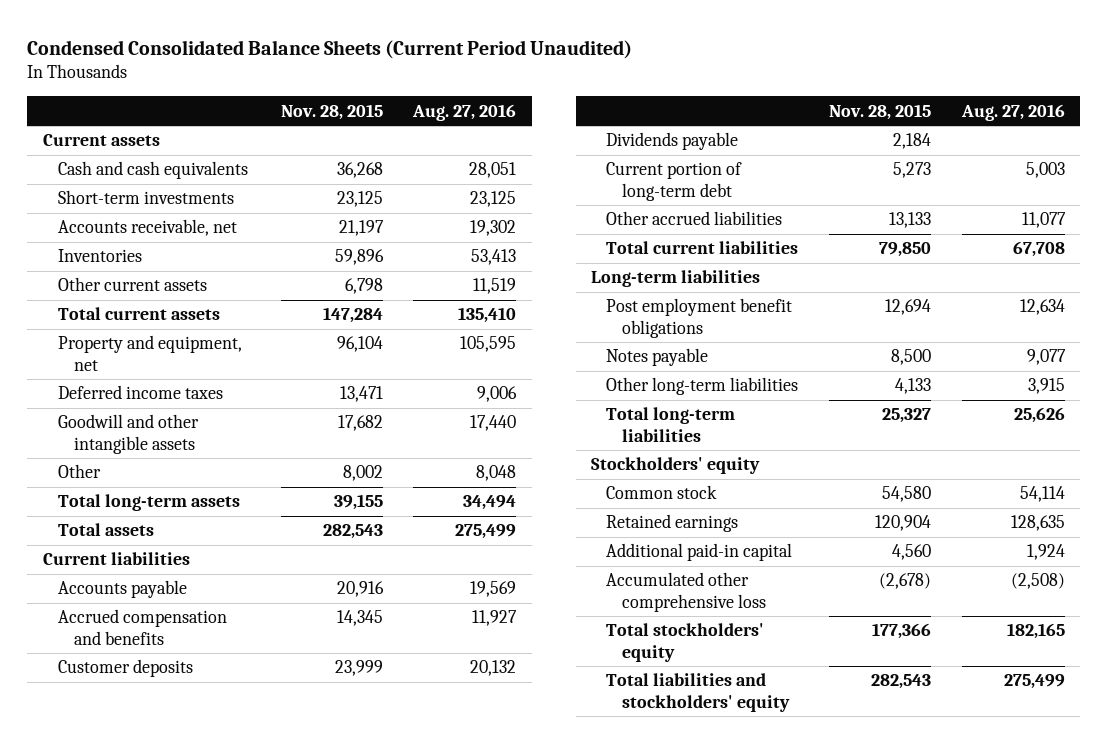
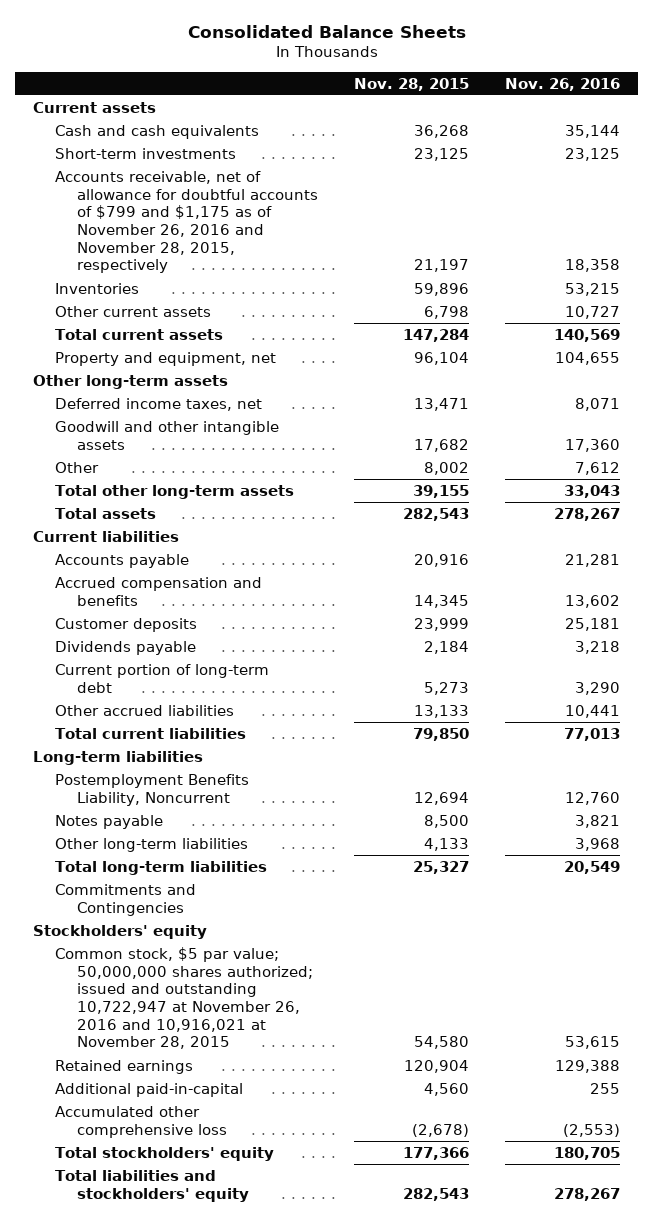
[27,39,633,59] Condensed Consolidated Balance Sheets (Current Period Unaudited) -> [187,24,466,38] Consolidated Balance Sheets
[412,103,517,121] Aug. 27, 2016 -> none
none -> [504,77,620,91] Nov. 26, 2016
[58,219,238,237] Accounts receivable, net -> [54,170,318,274] Accounts receivable, net of allowance for doubtful accounts of $799 and $1,175 as of November 26, 2016 and November 28, 2015, respectively
none -> [33,374,229,389] Other long-term assets
[58,385,224,400] Deferred income taxes -> [54,397,262,411] Deferred income taxes, net
[58,494,241,512] Total long-term assets -> [54,484,294,499] Total other long-term assets
[606,298,793,338] Post employment benefit obligations -> [54,773,249,806] Postemployment Benefits Liability, Noncurrent
none -> [54,883,196,916] Commitments and Contingencies
[606,485,718,500] Common stock -> [54,946,313,1050] Common stock, $5 par value; 50,000,000 shares authorized; issued and outstanding 10,722,947 at November 26, 2016 and 10,916,021 at November 28, 2015
[606,543,793,562] Additional paid-in capital -> [54,1082,243,1097] Additional paid-in-capital

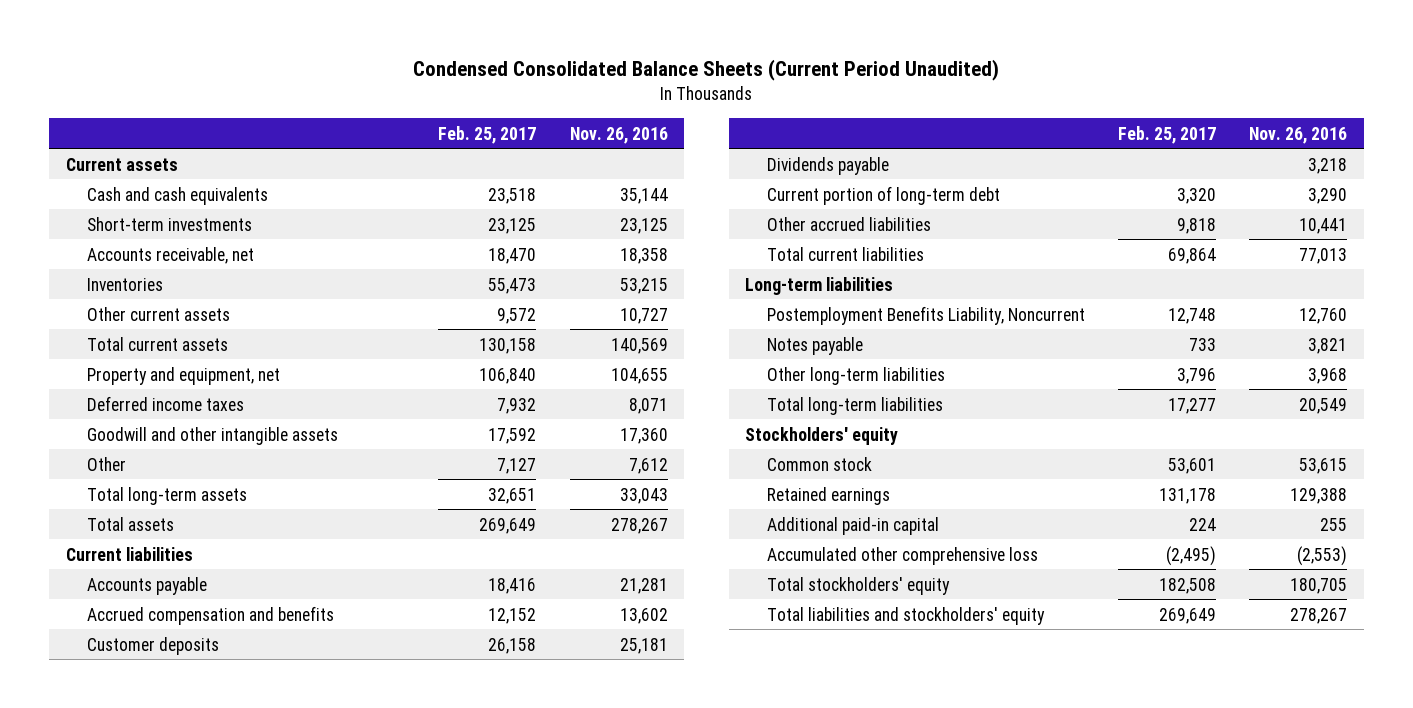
[187,24,466,38] Consolidated Balance Sheets -> [413,59,1000,82] Condensed Consolidated Balance Sheets (Current Period Unaudited)
[353,77,469,91] Nov. 28, 2015 -> none
none -> [438,125,537,144] Feb. 25, 2017
[54,170,318,274] Accounts receivable, net of allowance for doubtful accounts of $799 and $1,175 as of November 26, 2016 and November 28, 2015, respectively -> [87,246,255,264] Accounts receivable, net
[33,374,229,389] Other long-term assets -> none
[54,397,262,411] Deferred income taxes, net -> [87,395,245,411] Deferred income taxes
[54,484,294,499] Total other long-term assets -> [87,486,248,505] Total long-term assets
[54,883,196,916] Commitments and Contingencies -> none
[54,946,313,1050] Common stock, $5 par value; 50,000,000 shares authorized; issued and outstanding 10,722,947 at November 26, 2016 and 10,916,021 at November 28, 2015 -> [766,456,872,471] Common stock
[54,1082,243,1097] Additional paid-in-capital -> [766,516,939,535] Additional paid-in capital

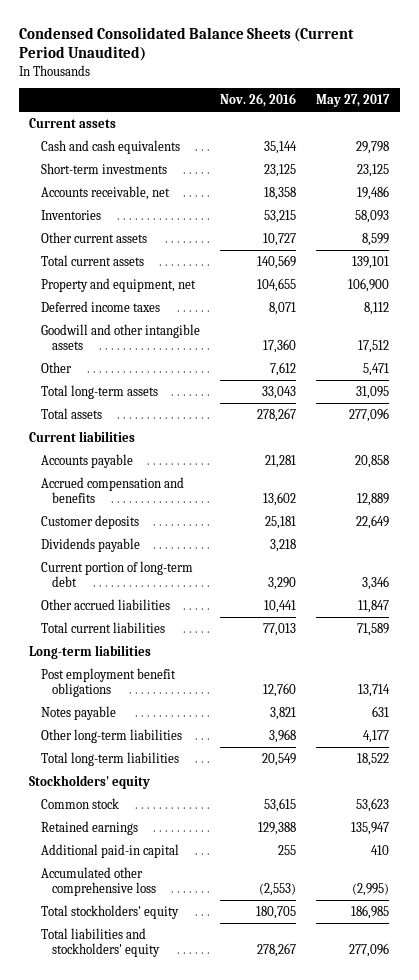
[438,125,537,144] Feb. 25, 2017 -> none
none -> [316,93,391,107] May 27, 2017
[766,305,1085,325] Postemployment Benefits Liability, Noncurrent -> [40,667,176,697] Post employment benefit obligations

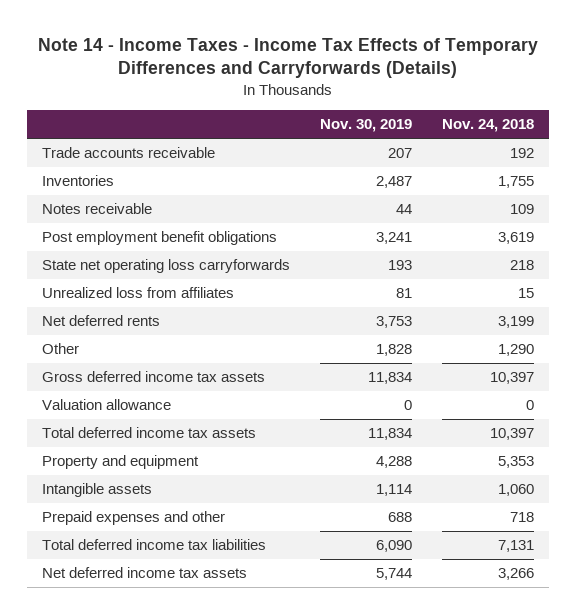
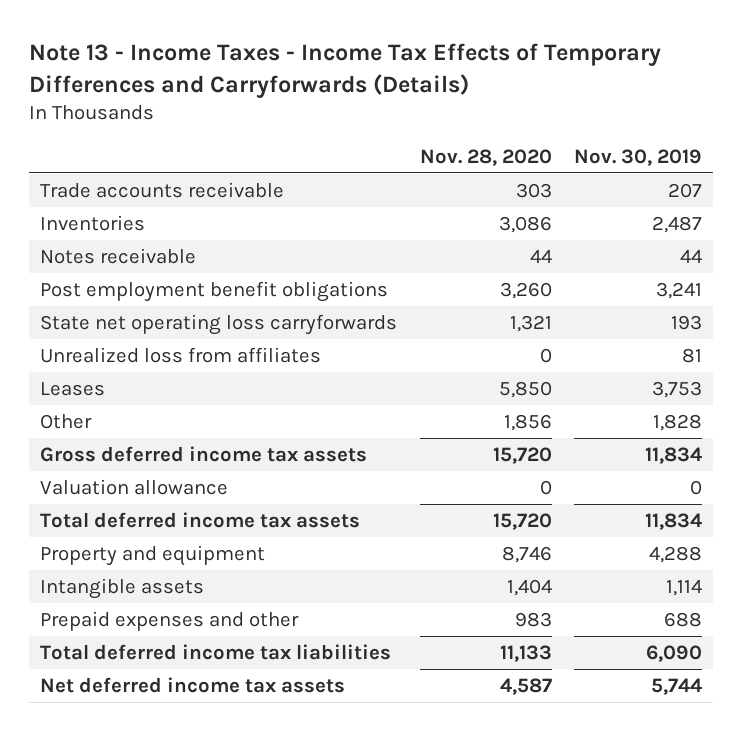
[38,37,539,79] Note 14 - Income Taxes - Income Tax Effects of Temporary Differences and Carryforwards (Details) -> [28,43,661,98] Note 13 - Income Taxes - Income Tax Effects of Temporary Differences and Carryforwards (Details)
[442,119,535,133] Nov. 24, 2018 -> none
none -> [419,148,552,166] Nov. 28, 2020
[42,315,161,327] Net deferred rents -> [40,382,106,397] Leases

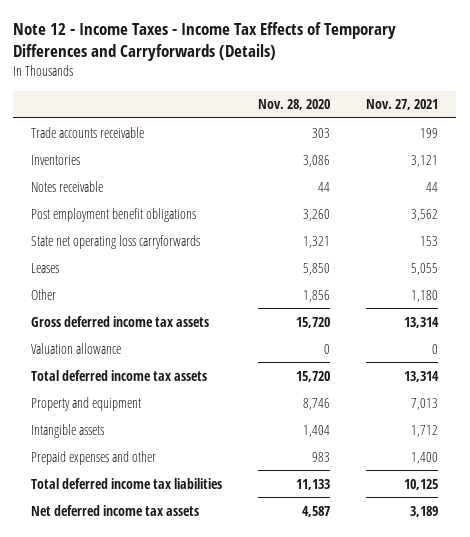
[28,43,661,98] Note 13 - Income Taxes - Income Tax Effects of Temporary Differences and Carryforwards (Details) -> [13,22,397,62] Note 12 - Income Taxes - Income Tax Effects of Temporary Differences and Carryforwards (Details)
[574,148,703,166] Nov. 30, 2019 -> none
none -> [366,99,439,111] Nov. 27, 2021
[40,347,322,364] Unrealized loss from affiliates -> none

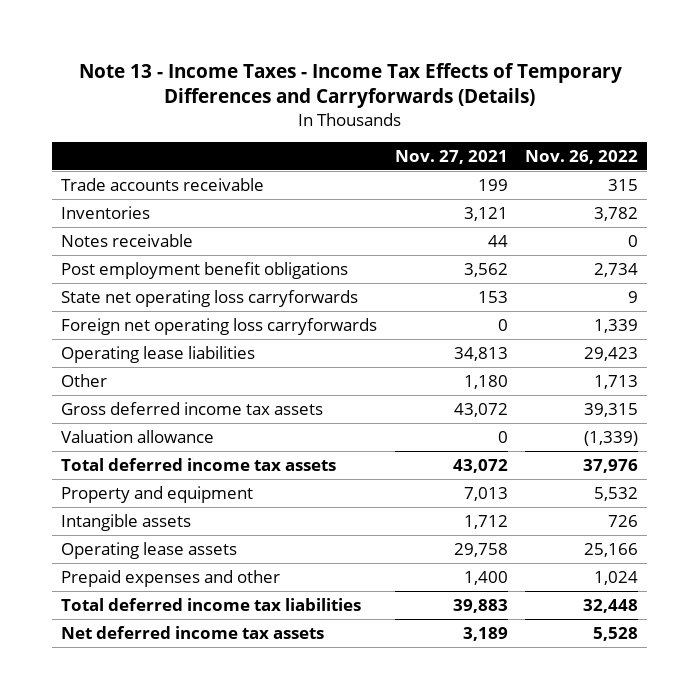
[13,22,397,62] Note 12 - Income Taxes - Income Tax Effects of Temporary Differences and Carryforwards (Details) -> [78,62,622,109] Note 13 - Income Taxes - Income Tax Effects of Temporary Differences and Carryforwards (Details)
[258,99,331,111] Nov. 28, 2020 -> none
none -> [525,149,639,164] Nov. 26, 2022
[31,262,60,273] Leases -> none
none -> [61,317,378,335] Foreign net operating loss carryforwards
none -> [61,345,256,363] Operating lease liabilities
[404,316,440,328] 13,314 -> [453,402,508,417] 43,072
[404,370,440,382] 13,314 -> [452,458,508,473] 43,072
none -> [61,541,238,559] Operating lease assets
[404,478,439,490] 10,125 -> [452,598,508,613] 39,883

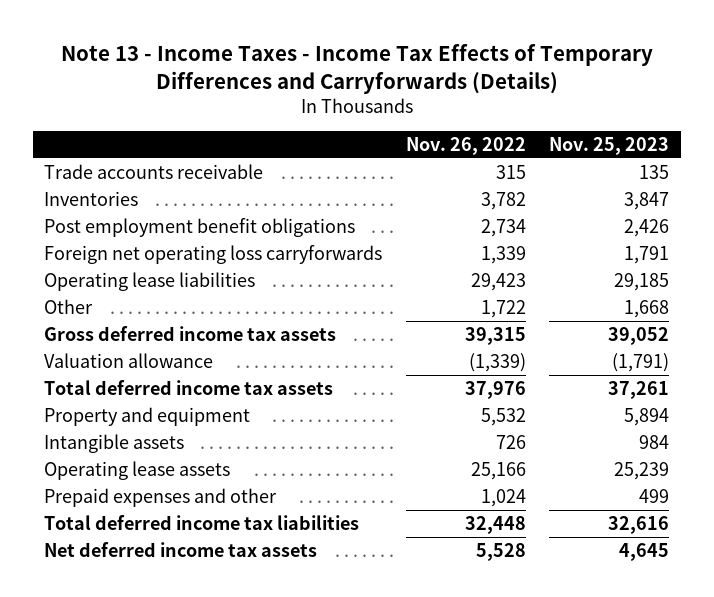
[394,149,508,164] Nov. 27, 2021 -> none
none -> [549,136,670,155] Nov. 25, 2023
[61,233,194,247] Notes receivable -> none
[61,289,359,307] State net operating loss carryforwards -> none
[594,374,639,389] 1,713 -> [480,300,526,319] 1,722

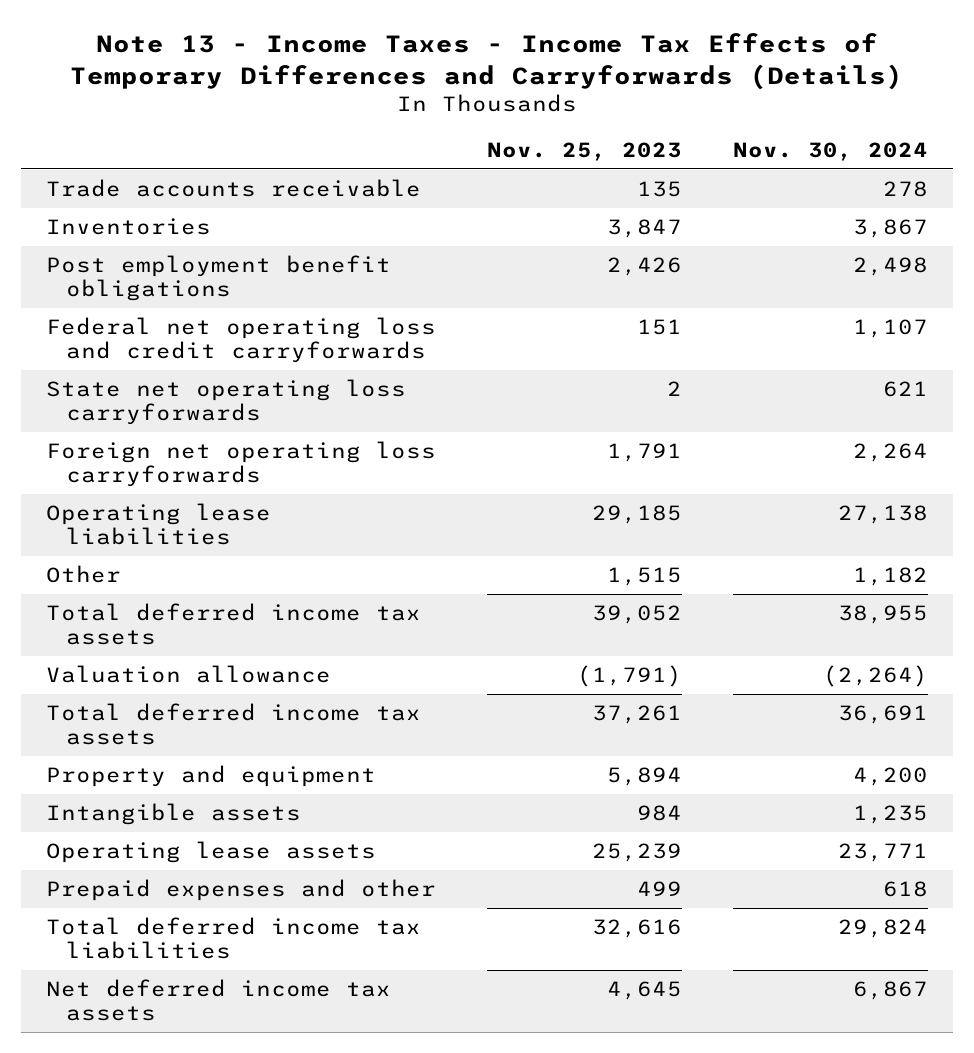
[405,136,526,155] Nov. 26, 2022 -> none
none -> [732,142,928,162] Nov. 30, 2024
none -> [45,316,436,364] Federal net operating loss and credit carryforwards
none -> [45,378,406,426] State net operating loss carryforwards
[624,300,670,319] 1,668 -> [606,566,682,586] 1,515
[44,326,337,342] Gross deferred income tax assets -> [45,602,421,646] Total deferred income tax assets

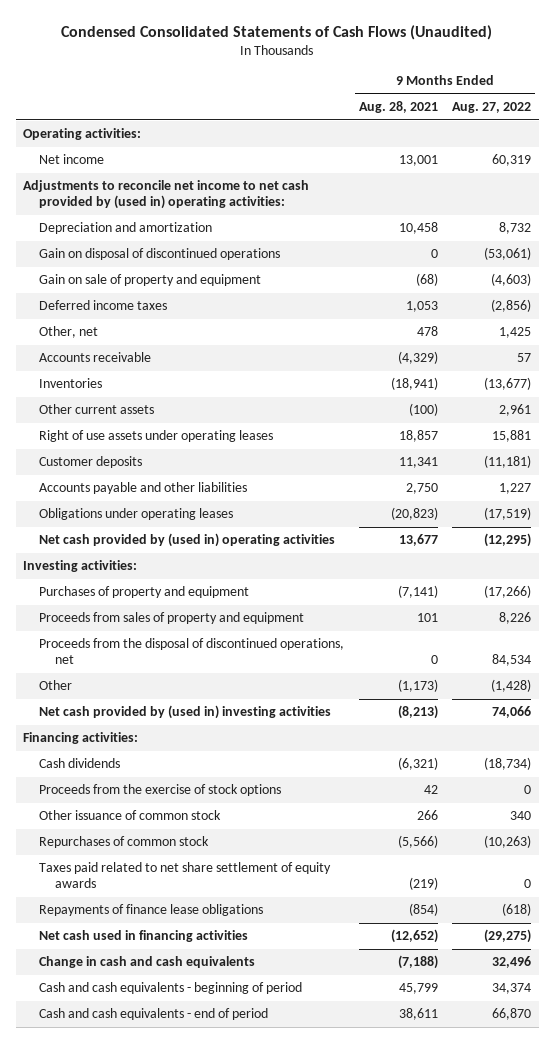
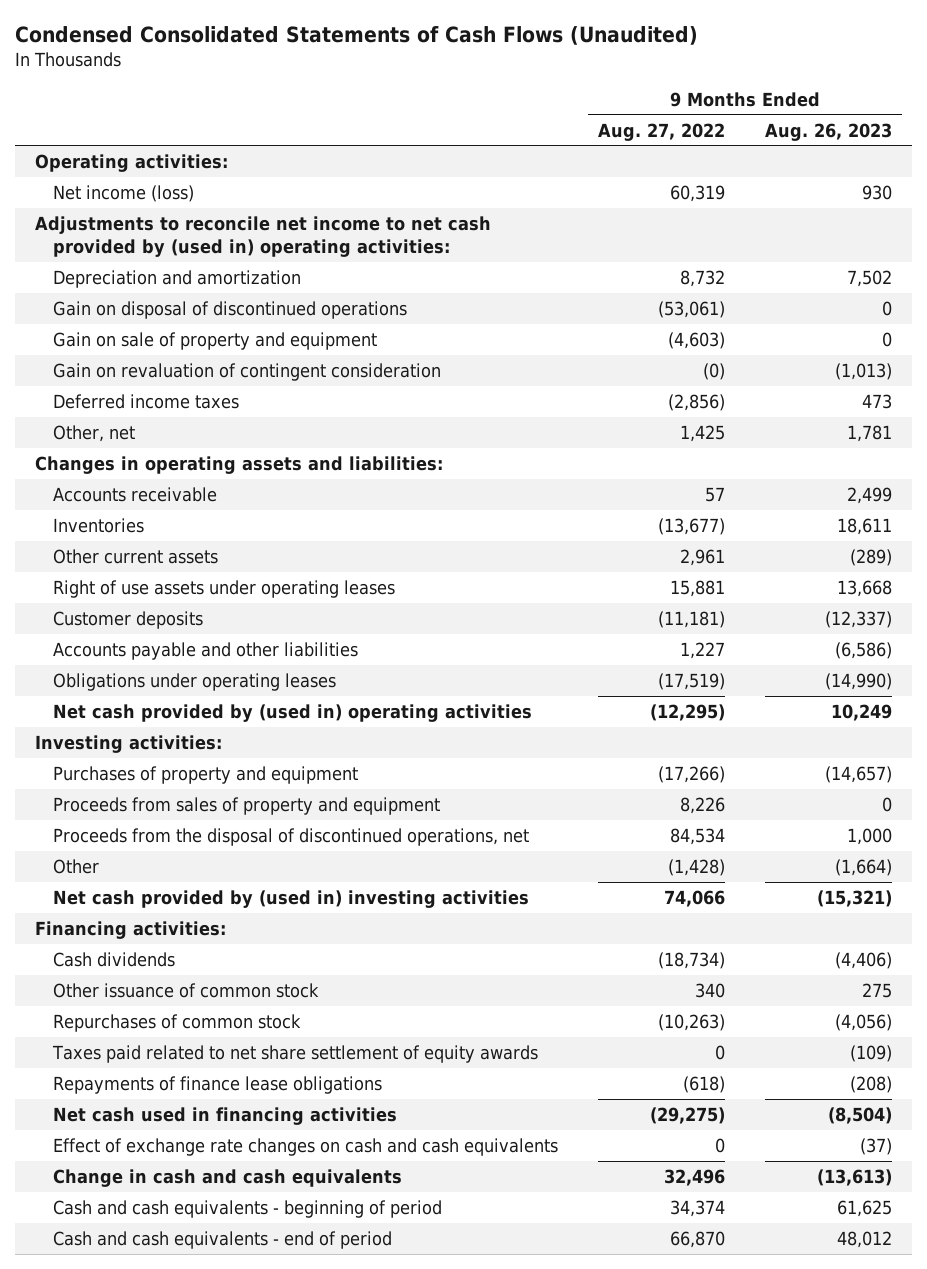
[358,101,438,114] Aug. 28, 2021 -> none
none -> [764,122,892,141] Aug. 26, 2023
[39,154,105,165] Net income -> [52,184,194,202] Net income (loss)
none -> [52,362,441,381] Gain on revaluation of contingent consideration
none -> [34,455,443,474] Changes in operating assets and liabilities:
[39,784,282,797] Proceeds from the exercise of stock options -> none
none -> [52,1137,558,1156] Effect of exchange rate changes on cash and cash equivalents

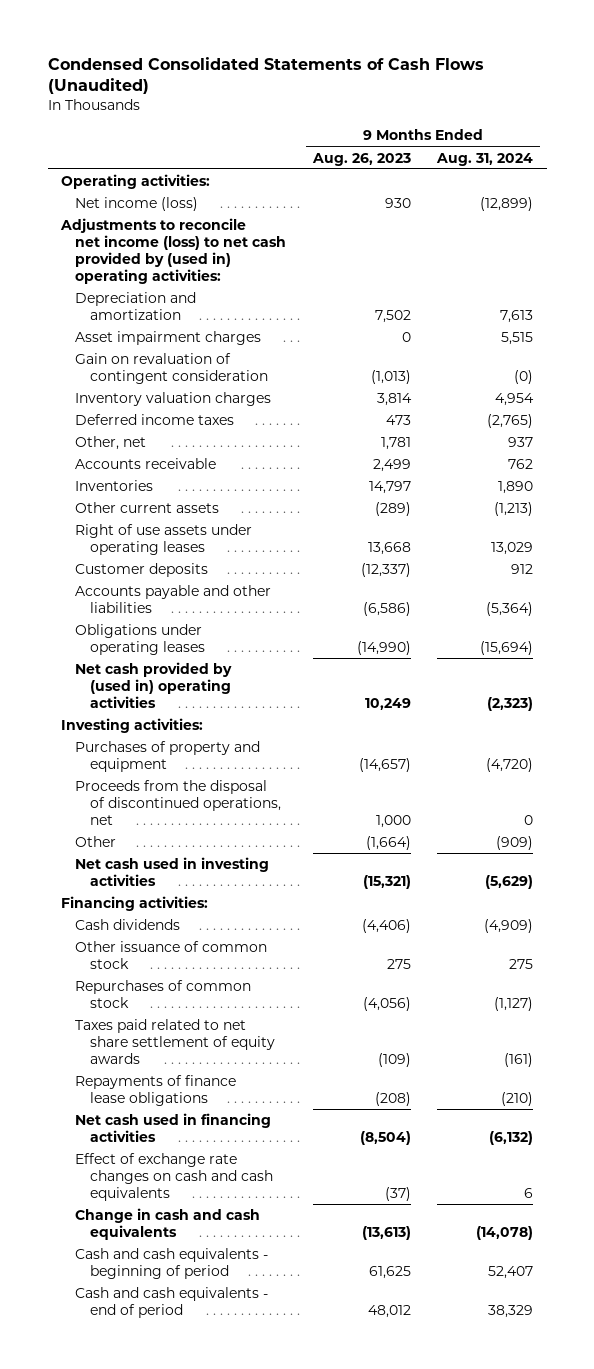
[597,122,725,141] Aug. 27, 2022 -> none
none -> [436,152,534,166] Aug. 31, 2024
[34,215,491,258] Adjustments to reconcile net income to net cash provided by (used in) operating activities: -> [59,217,287,284] Adjustments to reconcile net income (loss) to net cash provided by (used in) operating activities:
[52,300,407,319] Gain on disposal of discontinued operations -> none
[52,331,377,350] Gain on sale of property and equipment -> none
none -> [75,330,262,345] Asset impairment charges
none -> [75,391,272,406] Inventory valuation charges
[34,455,443,474] Changes in operating assets and liabilities: -> none
[836,517,892,535] 18,611 -> [368,480,411,494] 14,797
[52,796,440,815] Proceeds from sales of property and equipment -> none
[52,889,529,908] Net cash provided by (used in) investing activities -> [75,856,270,886] Net cash used in investing activities

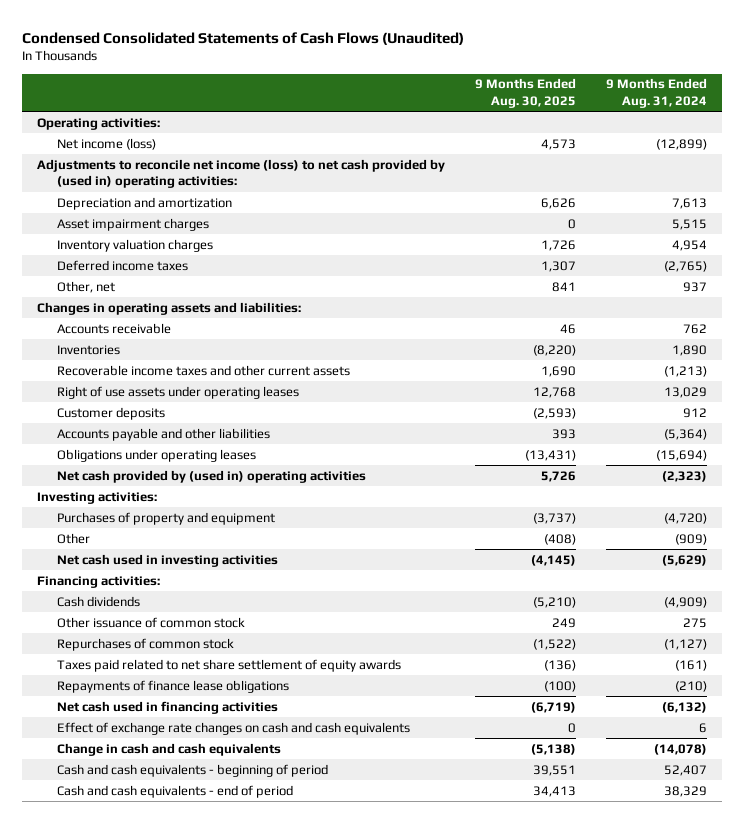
[311,152,411,166] Aug. 26, 2023 -> none
none -> [475,78,577,108] 9 Months Ended Aug. 30, 2025
[75,352,268,384] Gain on revaluation of contingent consideration -> none
none -> [37,301,302,315] Changes in operating assets and liabilities:
[75,501,220,513] Other current assets -> [57,364,351,376] Recoverable income taxes and other current assets
[75,779,281,825] Proceeds from the disposal of discontinued operations, net -> none

